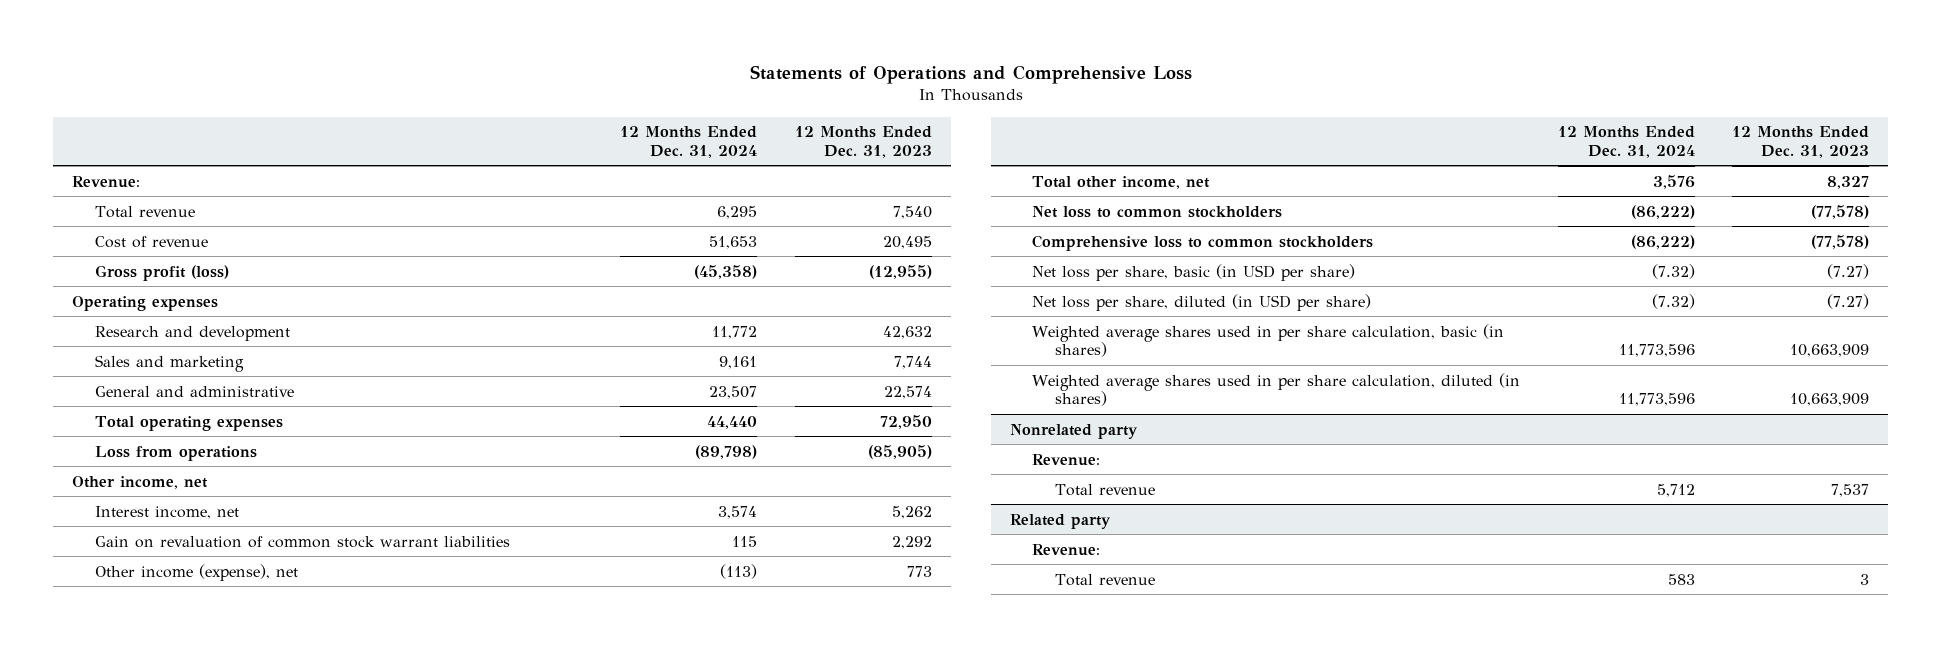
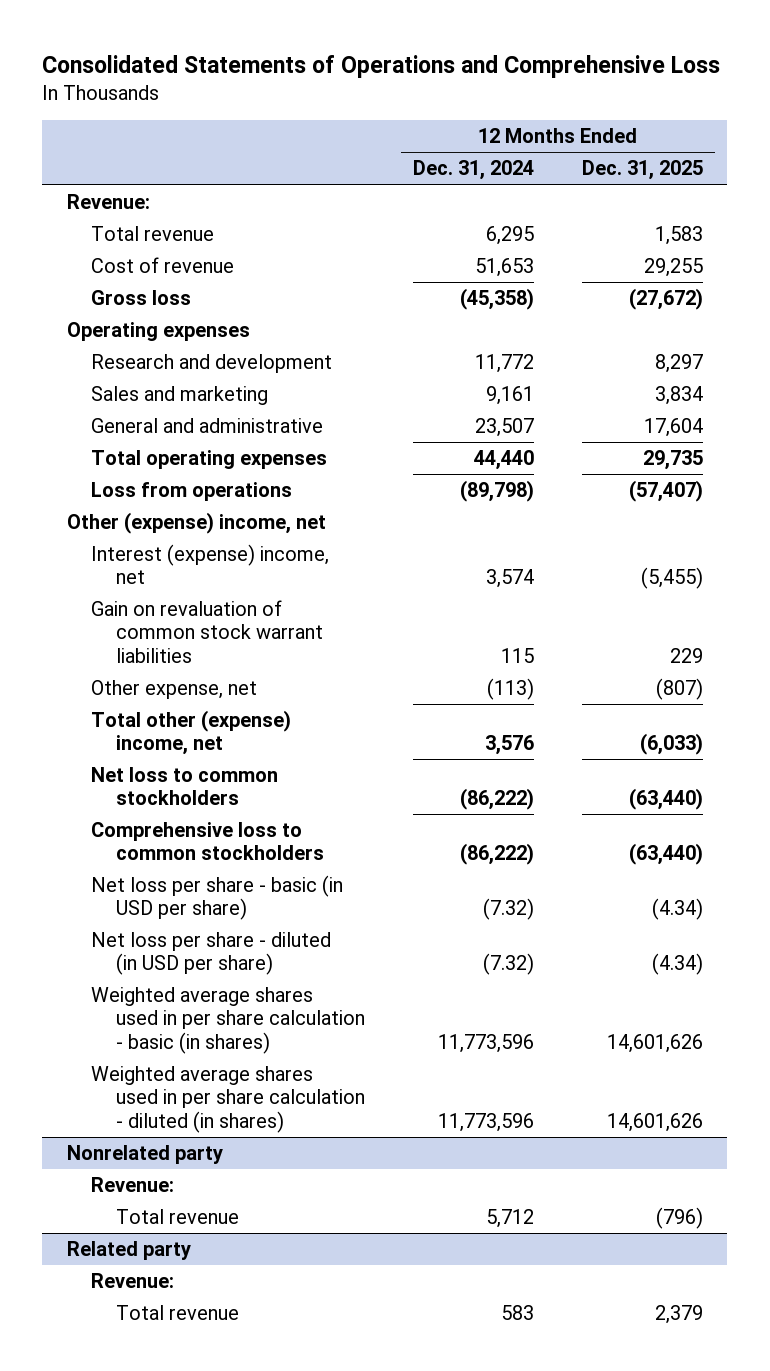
[749,64,1192,84] Statements of Operations and Comprehensive Loss -> [42,55,721,79] Consolidated Statements of Operations and Comprehensive Loss
[794,126,932,159] 12 Months Ended Dec. 31, 2023 -> none
none -> [582,160,704,181] Dec. 31, 2025
[94,264,229,281] Gross profit (loss) -> [91,290,192,306] Gross loss
[72,475,209,489] Other income, net -> [66,512,326,535] Other (expense) income, net
[94,505,239,519] Interest income, net -> [91,544,330,585] Interest (expense) income, net
[94,563,298,581] Other income (expense), net -> [91,680,258,700] Other expense, net
[1032,175,1211,189] Total other income, net -> [91,710,292,756] Total other (expense) income, net
[1032,263,1356,281] Net loss per share, basic (in USD per share) -> [91,875,344,921] Net loss per share - basic (in USD per share)
[1032,293,1372,311] Net loss per share, diluted (in USD per share) -> [91,932,332,976] Net loss per share - diluted (in USD per share)
[1032,323,1505,358] Weighted average shares used in per share calculation, basic (in shares) -> [91,987,365,1054] Weighted average shares used in per share calculation - basic (in shares)
[1032,372,1521,407] Weighted average shares used in per share calculation, diluted (in shares) -> [91,1066,365,1133] Weighted average shares used in per share calculation - diluted (in shares)

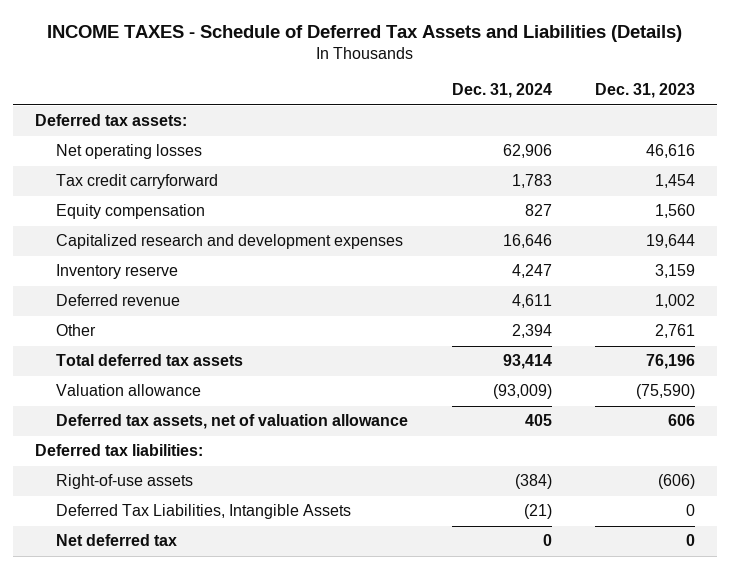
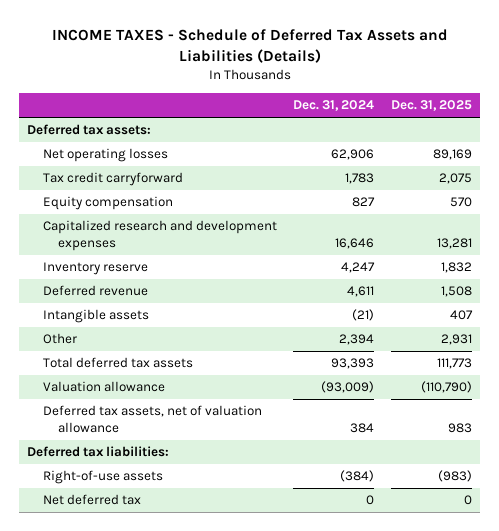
[595,83,696,99] Dec. 31, 2023 -> none
none -> [390,100,472,112] Dec. 31, 2025
none -> [42,309,149,324] Intangible assets
[502,354,552,370] 93,414 -> [331,358,375,370] 93,393
[524,414,552,427] 405 -> [350,422,375,433] 384
[56,504,352,520] Deferred Tax Liabilities, Intangible Assets -> none

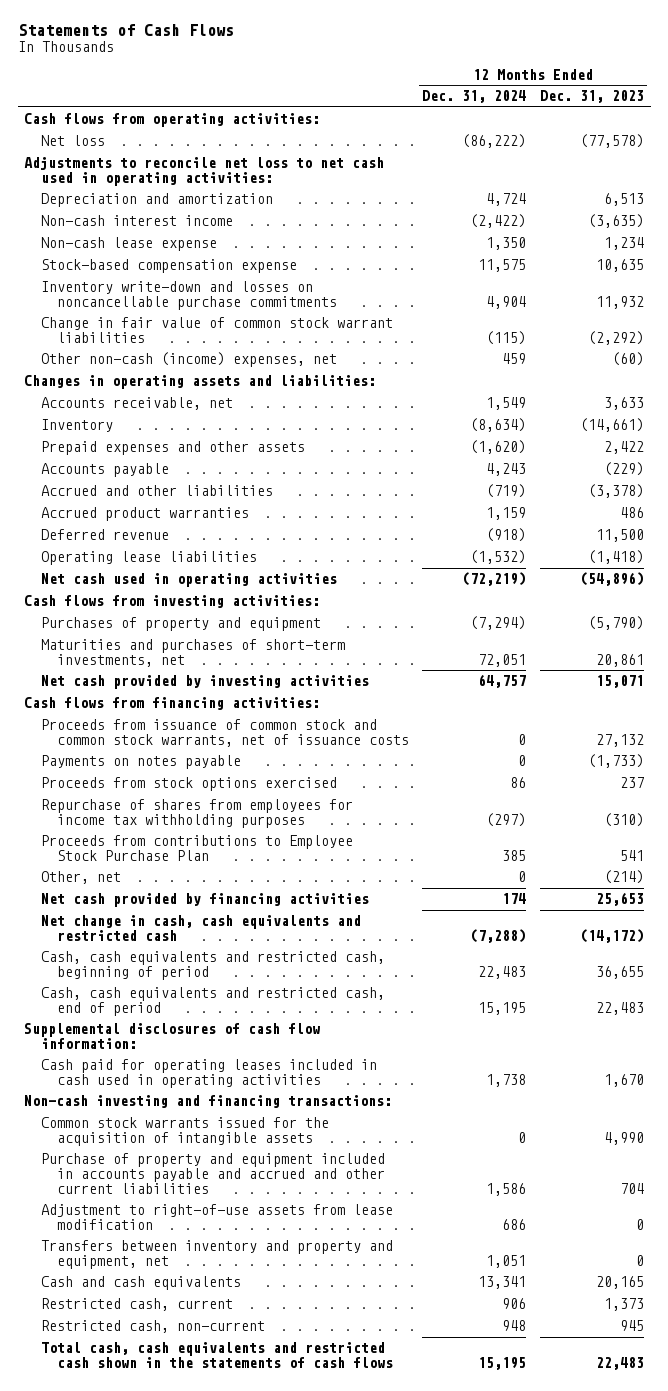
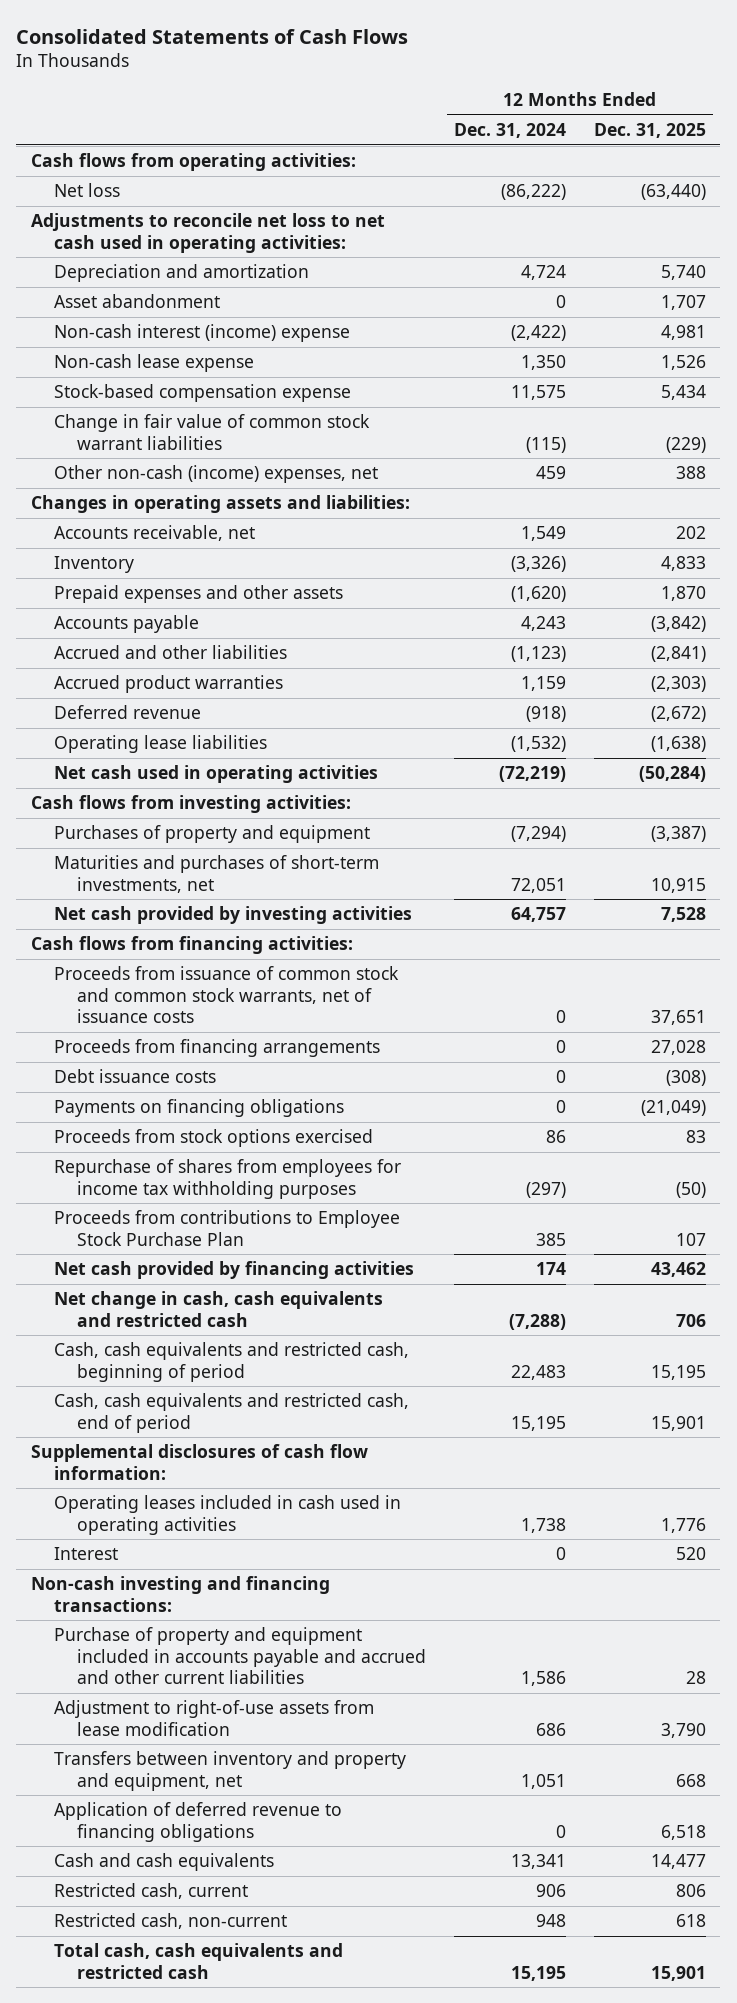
[17,23,234,36] Statements of Cash Flows -> [16,28,409,44] Consolidated Statements of Cash Flows
[539,90,644,104] Dec. 31, 2023 -> none
none -> [594,123,707,139] Dec. 31, 2025
none -> [53,294,220,309] Asset abandonment
[40,215,233,227] Non-cash interest income -> [53,324,350,343] Non-cash interest (income) expense
[40,281,338,311] Inventory write-down and losses on noncancellable purchase commitments -> none
[470,418,527,433] (8,634) -> [510,556,566,573] (3,326)
[486,484,527,499] (719) -> [510,646,566,663] (1,123)
[40,755,241,770] Payments on notes payable -> none
none -> [53,1039,380,1058] Proceeds from financing arrangements
none -> [53,1069,216,1084] Debt issuance costs
none -> [53,1099,344,1118] Payments on financing obligations
[40,871,121,885] Other, net -> none
[40,1059,377,1089] Cash paid for operating leases included in cash used in operating activities -> [53,1495,401,1535] Operating leases included in cash used in operating activities
none -> [53,1547,118,1561] Interest
[40,1117,329,1147] Common stock warrants issued for the acquisition of intangible assets -> none
none -> [53,1802,342,1842] Application of deferred revenue to financing obligations
[40,1342,394,1369] Total cash, cash equivalents and restricted cash shown in the statements of cash flows -> [53,1943,343,1979] Total cash, cash equivalents and restricted cash

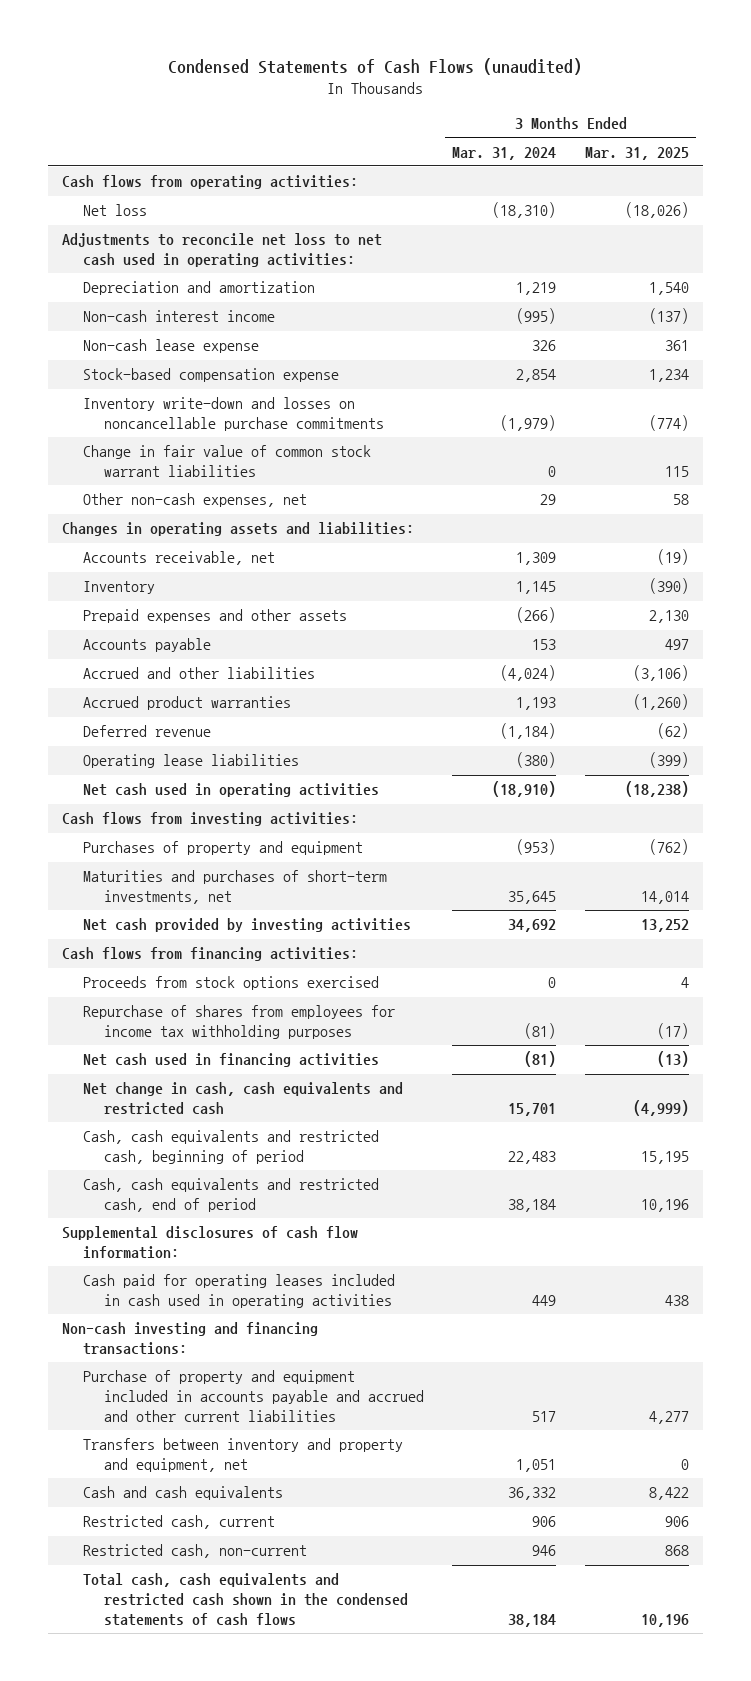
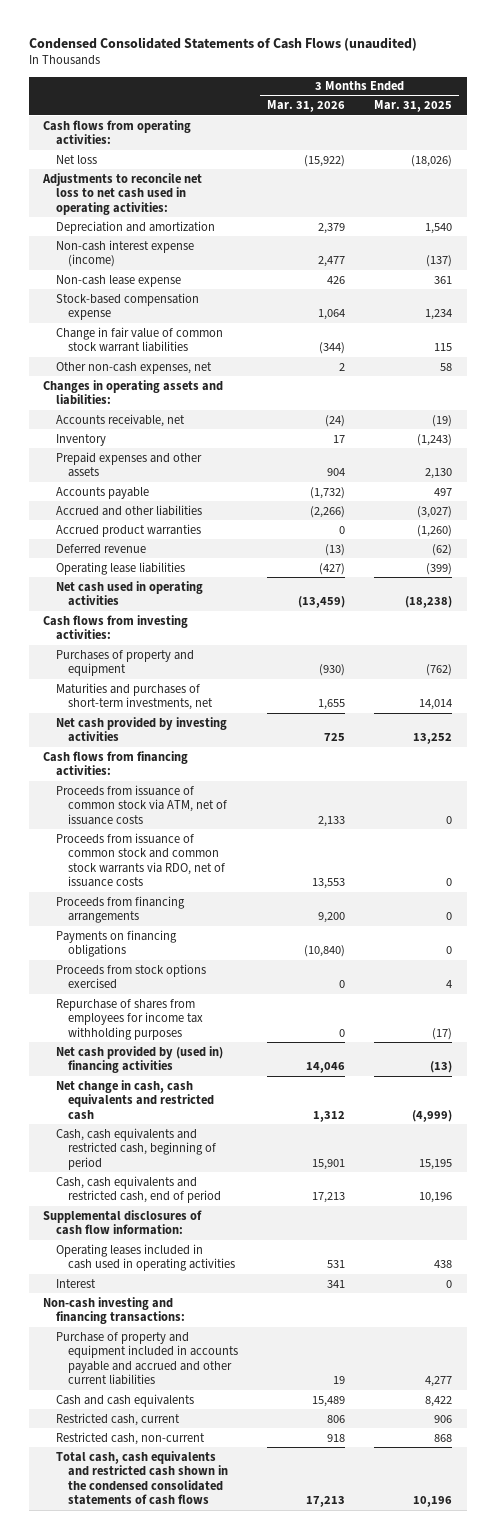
[168,57,583,75] Condensed Statements of Cash Flows (unaudited) -> [28,36,417,51] Condensed Consolidated Statements of Cash Flows (unaudited)
[452,146,557,160] Mar. 31, 2024 -> none
none -> [267,100,346,113] Mar. 31, 2026
[82,310,275,323] Non-cash interest income -> [55,239,194,268] Non-cash interest expense (income)
[82,397,385,432] Inventory write-down and losses on noncancellable purchase commitments -> none
[648,578,689,595] (390) -> [417,433,453,446] (1,243)
[632,665,689,682] (3,106) -> [417,505,453,518] (3,027)
none -> [55,784,227,825] Proceeds from issuance of common stock via ATM, net of issuance costs
none -> [55,832,225,888] Proceeds from issuance of common stock and common stock warrants via RDO, net of issuance costs
none -> [55,895,185,924] Proceeds from financing arrangements
none -> [55,929,177,958] Payments on financing obligations
[82,1053,379,1068] Net cash used in financing activities -> [55,1045,223,1074] Net cash provided by (used in) financing activities
[82,1274,395,1309] Cash paid for operating leases included in cash used in operating activities -> [55,1243,235,1272] Operating leases included in cash used in operating activities
none -> [55,1278,96,1288] Interest
[82,1438,403,1473] Transfers between inventory and property and equipment, net -> none
[82,1573,409,1626] Total cash, cash equivalents and restricted cash shown in the condensed statements of cash flows -> [55,1450,228,1506] Total cash, cash equivalents and restricted cash shown in the condensed consolidated statements of cash flows

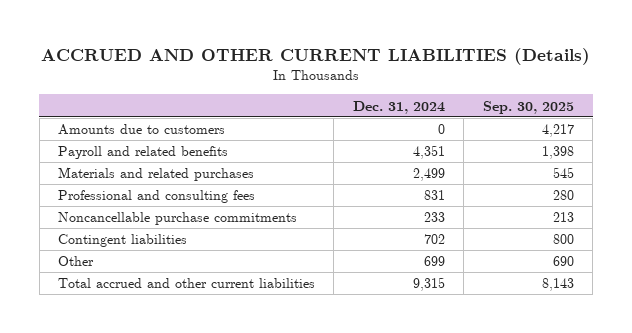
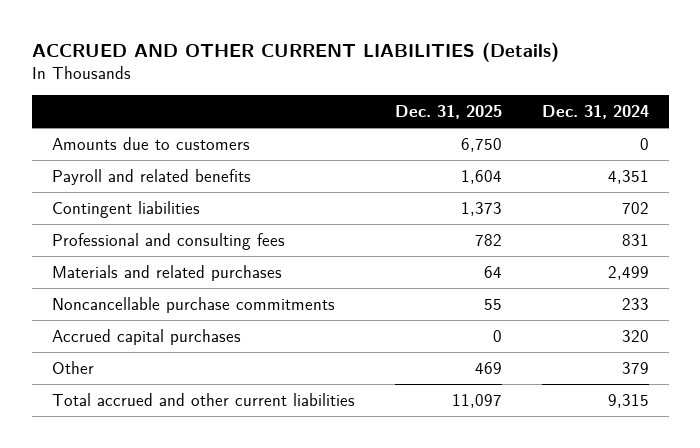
[482,100,574,114] Sep. 30, 2025 -> none
none -> [394,105,502,120] Dec. 31, 2025
[58,234,188,248] Contingent liabilities -> [51,200,200,218] Contingent liabilities
[58,167,255,182] Materials and related purchases -> [51,264,282,281] Materials and related purchases
none -> [51,328,241,345] Accrued capital purchases
[423,256,445,267] 699 -> [621,361,649,374] 379

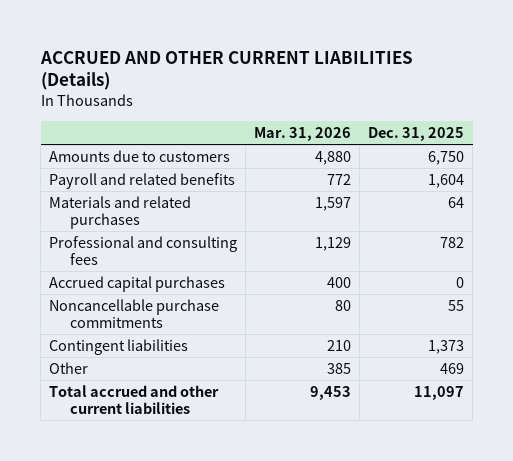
[541,105,649,120] Dec. 31, 2024 -> none
none -> [254,126,352,141] Mar. 31, 2026
[51,232,285,250] Professional and consulting fees -> [49,235,238,266] Professional and consulting fees
[51,296,335,313] Noncancellable purchase commitments -> [49,298,220,329] Noncancellable purchase commitments
[51,200,200,218] Contingent liabilities -> [49,338,189,355] Contingent liabilities

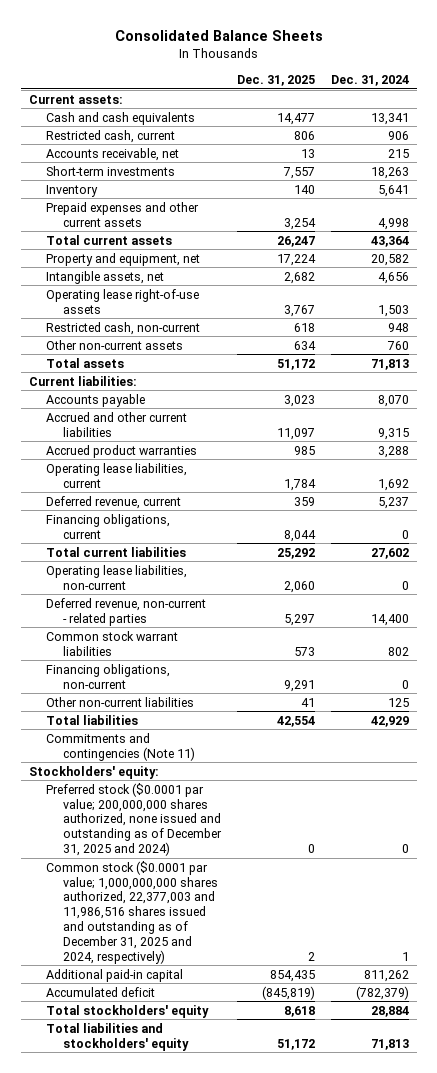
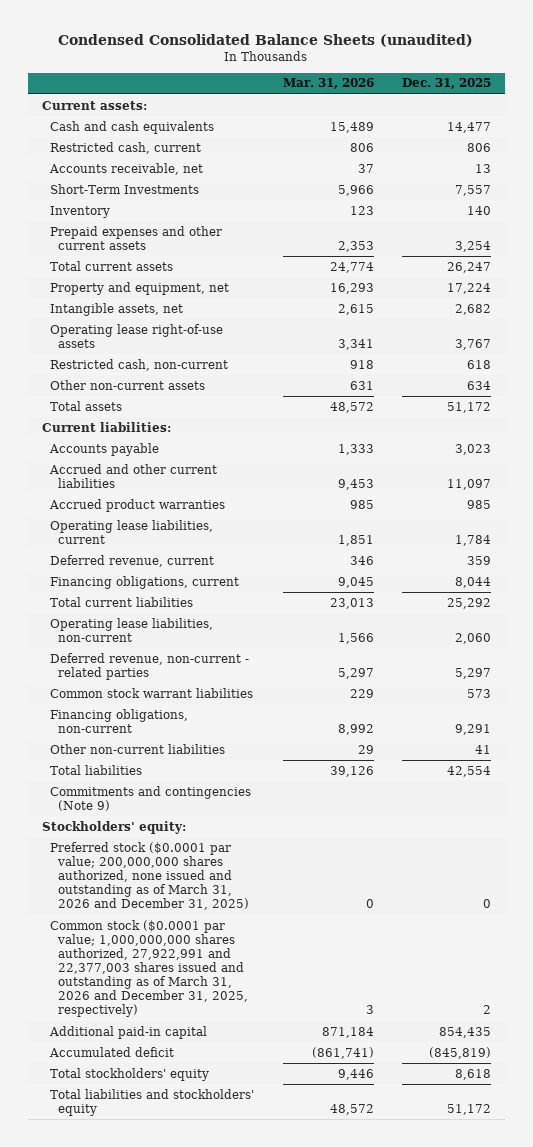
[114,29,323,41] Consolidated Balance Sheets -> [58,34,474,48] Condensed Consolidated Balance Sheets (unaudited)
[330,75,409,87] Dec. 31, 2024 -> none
none -> [282,78,374,90] Mar. 31, 2026
[45,165,175,176] Short-term investments -> [50,183,200,194] Short-Term Investments
[45,732,195,761] Commitments and contingencies (Note 11) -> [50,785,252,811] Commitments and contingencies (Note 9)
[45,782,222,856] Preferred stock ($0.0001 par value; 200,000,000 shares authorized, none issued and outstanding as of December 31, 2025 and 2024) -> [50,841,250,911] Preferred stock ($0.0001 par value; 200,000,000 shares authorized, none issued and outstanding as of March 31, 2026 and December 31, 2025)
[45,860,218,964] Common stock ($0.0001 par value; 1,000,000,000 shares authorized, 22,377,003 and 11,986,516 shares issued and outstanding as of December 31, 2025 and 2024, respectively) -> [50,919,249,1018] Common stock ($0.0001 par value; 1,000,000,000 shares authorized, 27,922,991 and 22,377,003 shares issued and outstanding as of March 31, 2026 and December 31, 2025, respectively)

